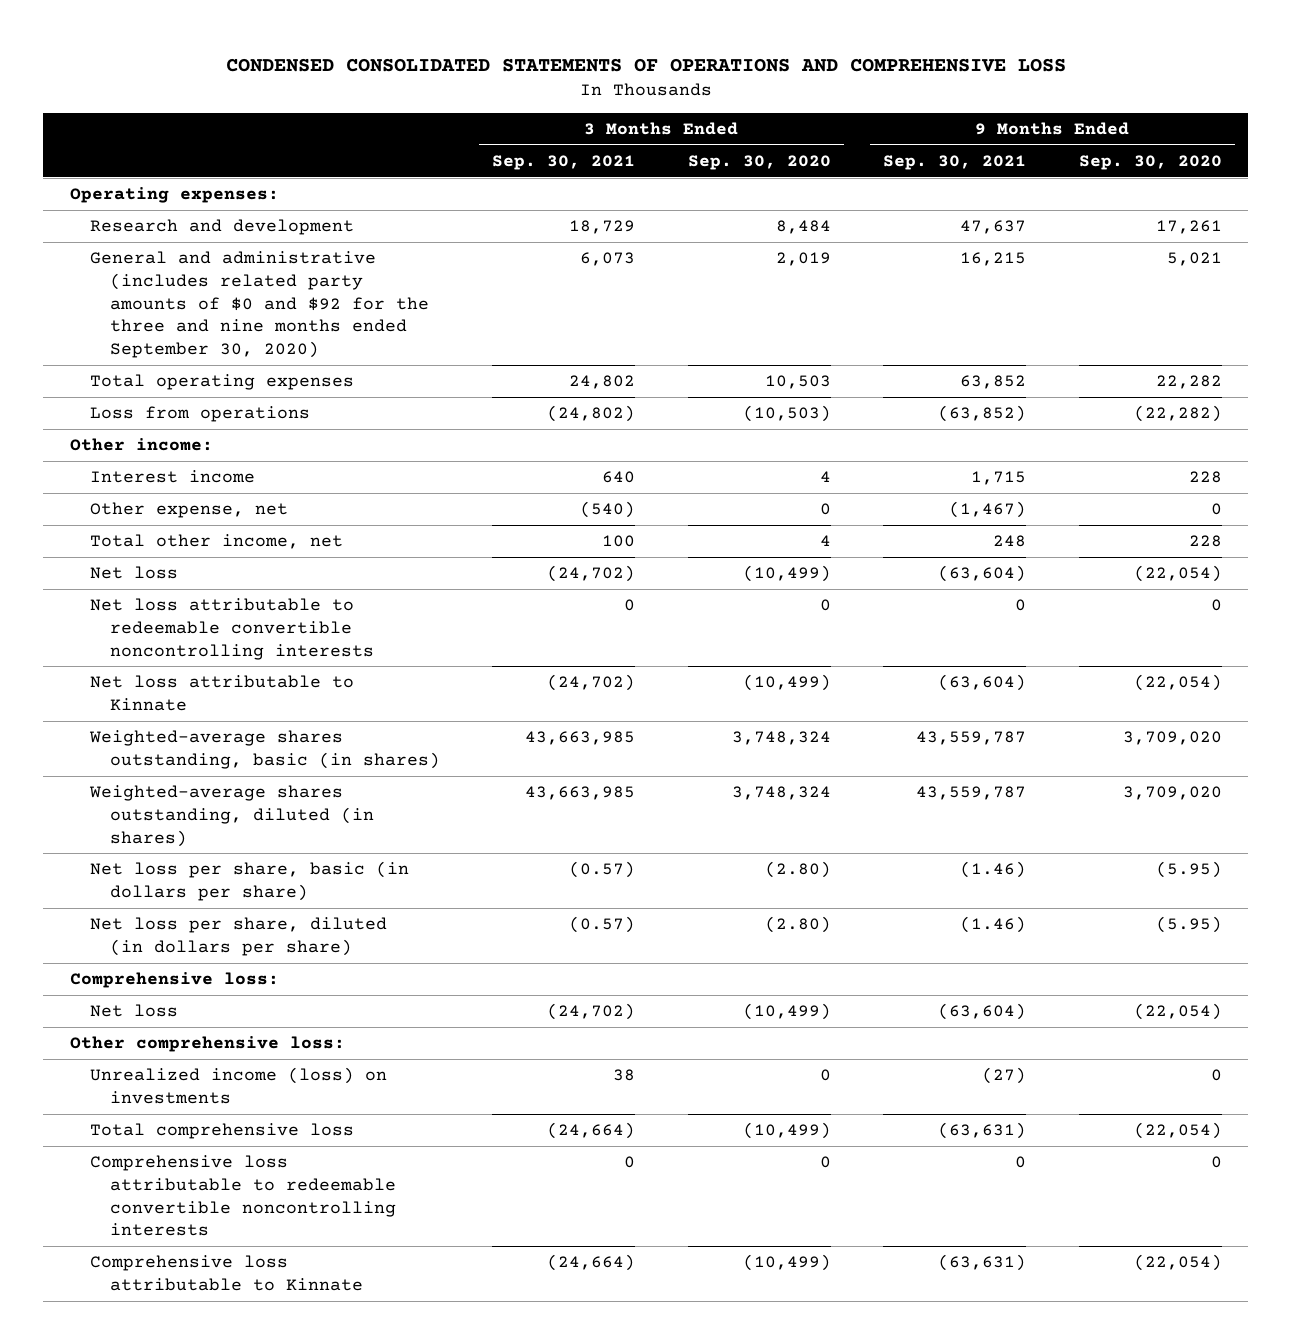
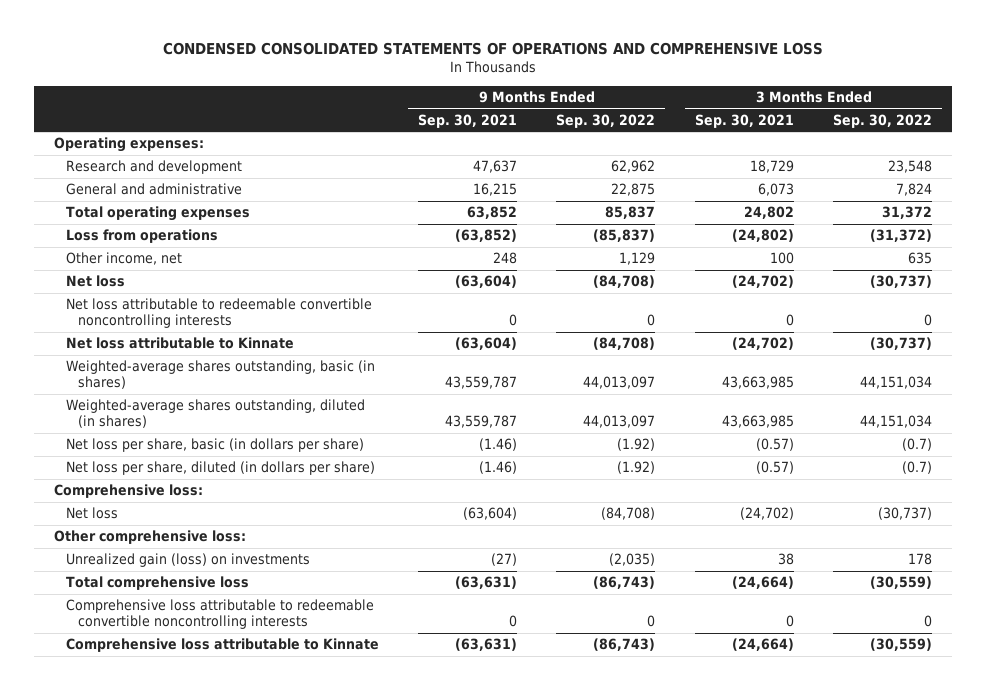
[687,154,831,170] Sep. 30, 2020 -> none
[1078,154,1222,170] Sep. 30, 2020 -> none
none -> [556,113,656,128] Sep. 30, 2022
none -> [833,113,933,128] Sep. 30, 2022
[89,251,429,359] General and administrative (includes related party amounts of $0 and $92 for the three and nine months ended September 30, 2020) -> [65,183,242,196] General and administrative
[69,438,213,452] Other income: -> none
[89,470,255,484] Interest income -> none
[89,502,288,519] Other expense, net -> none
[89,534,343,550] Total other income, net -> [65,252,182,266] Other income, net
[89,1067,387,1104] Unrealized income (loss) on investments -> [65,553,310,568] Unrealized gain (loss) on investments

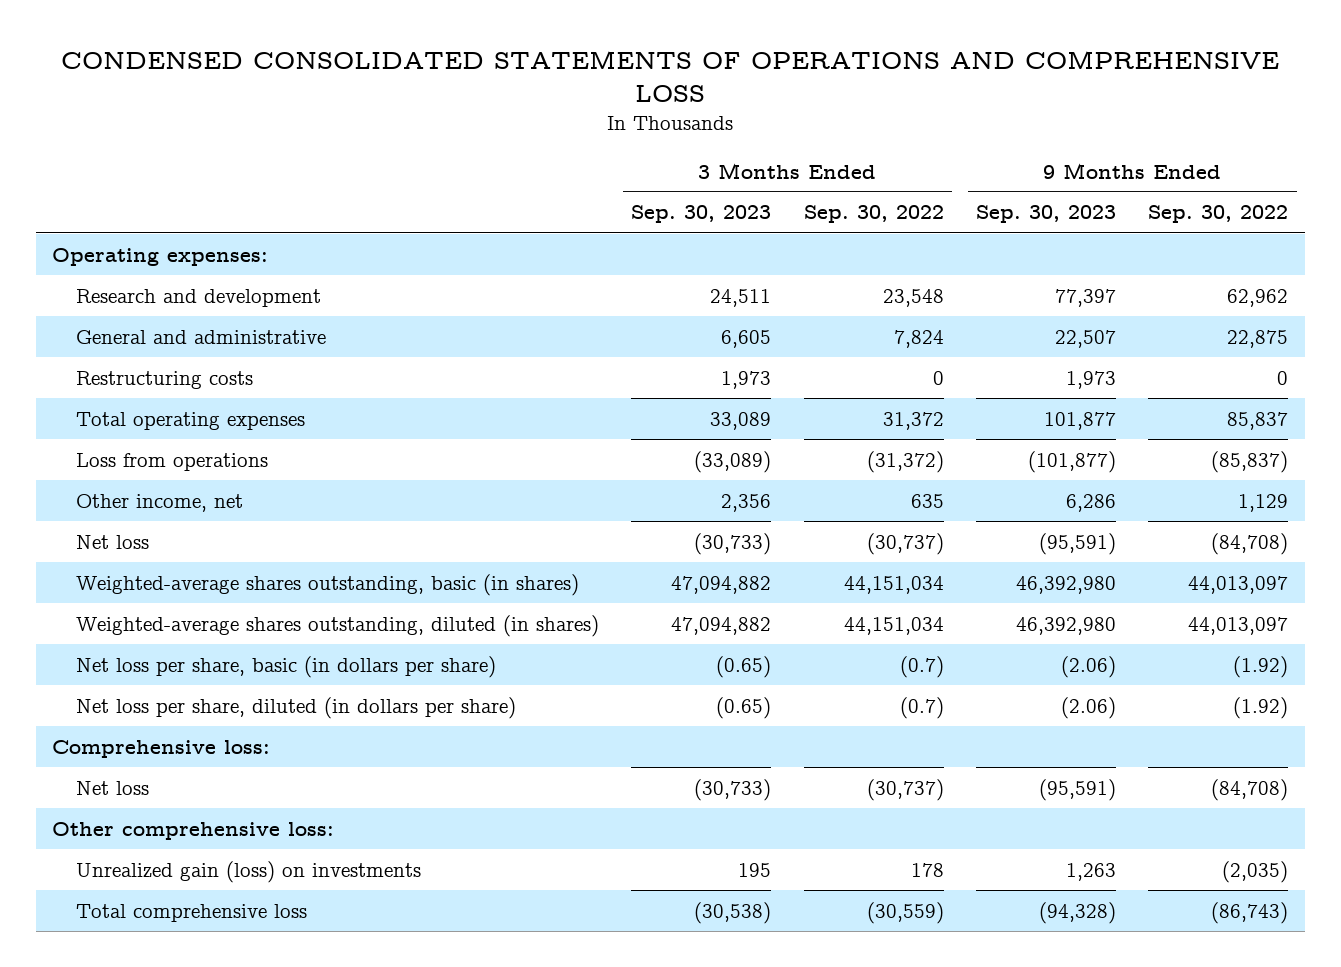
[418,113,518,128] Sep. 30, 2021 -> none
[694,113,794,128] Sep. 30, 2021 -> none
none -> [631,205,772,224] Sep. 30, 2023
none -> [976,205,1117,224] Sep. 30, 2023
none -> [75,370,253,389] Restructuring costs
[65,298,372,329] Net loss attributable to redeemable convertible noncontrolling interests -> none
[65,337,294,350] Net loss attributable to Kinnate -> none
[65,599,374,630] Comprehensive loss attributable to redeemable convertible noncontrolling interests -> none
[65,638,379,653] Comprehensive loss attributable to Kinnate -> none

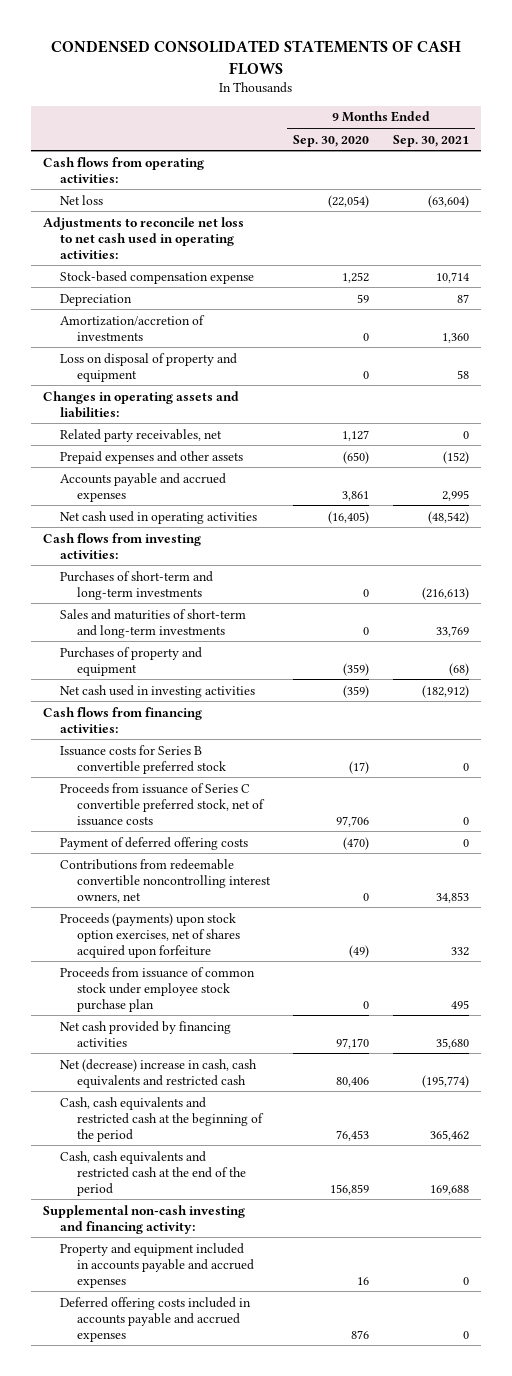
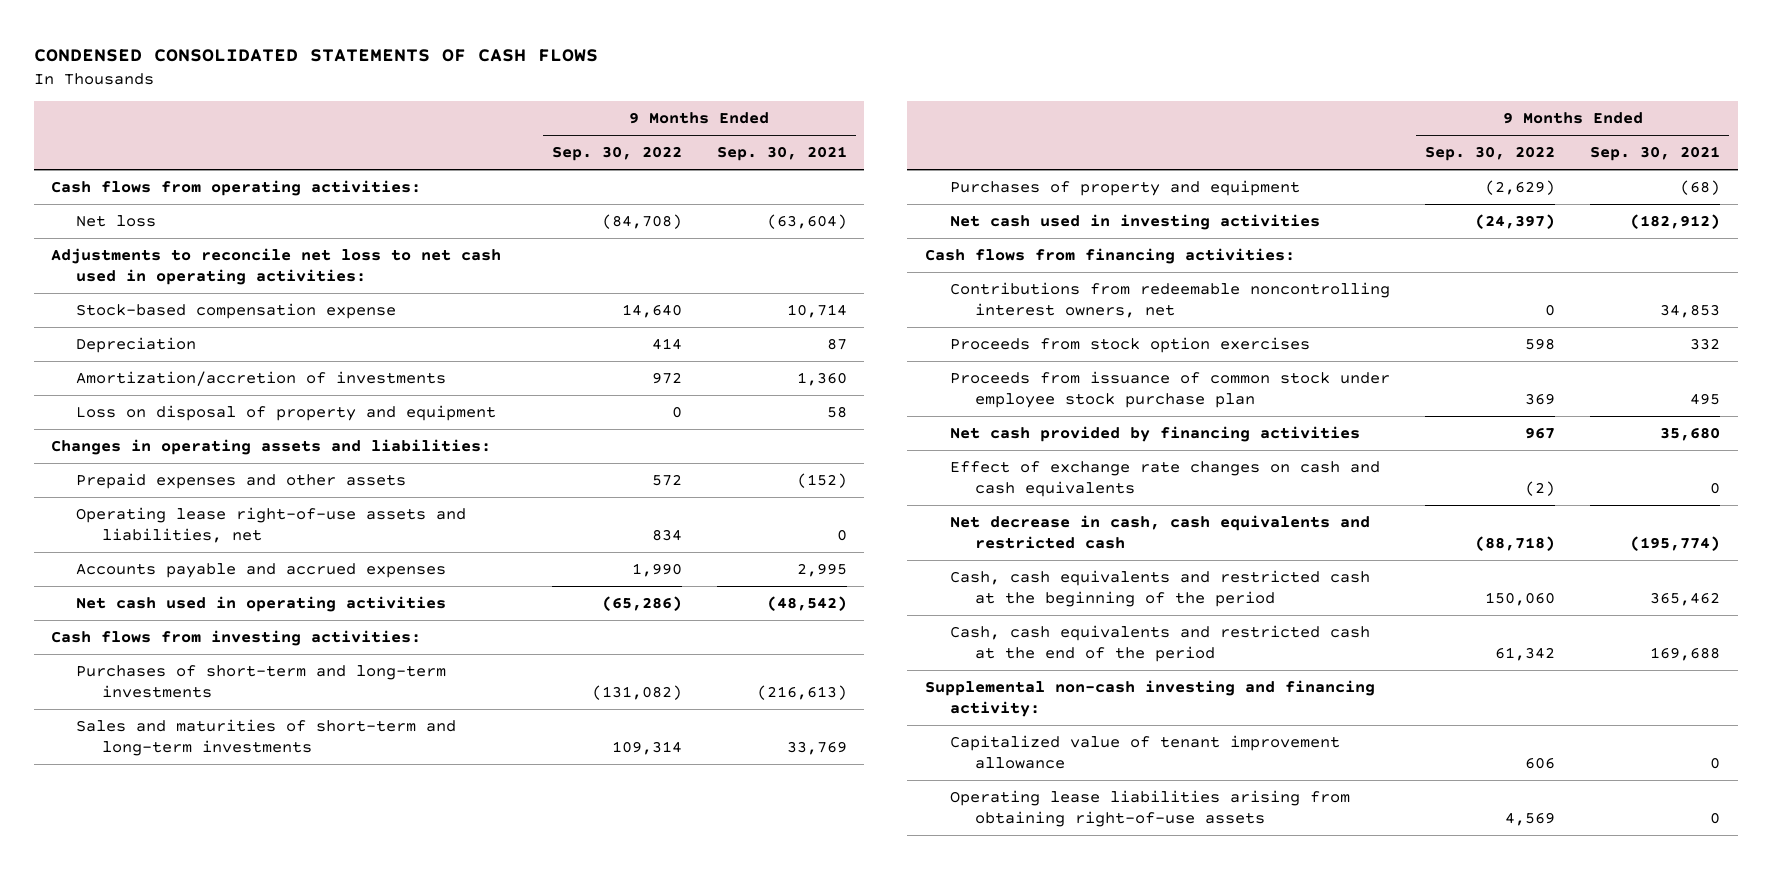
[293,134,370,147] Sep. 30, 2020 -> none
none -> [551,146,682,162] Sep. 30, 2022
[59,428,222,442] Related party receivables, net -> none
none -> [76,507,467,543] Operating lease right-of-use assets and liabilities, net
[59,744,226,774] Issuance costs for Series B convertible preferred stock -> none
[59,782,265,826] Proceeds from issuance of Series C convertible preferred stock, net of issuance costs -> none
[59,836,248,850] Payment of deferred offering costs -> none
[59,858,271,903] Contributions from redeemable convertible noncontrolling interest owners, net -> [949,282,1390,318] Contributions from redeemable noncontrolling interest owners, net
[59,912,240,958] Proceeds (payments) upon stock option exercises, net of shares acquired upon forfeiture -> [949,337,1310,354] Proceeds from stock option exercises
none -> [949,461,1380,497] Effect of exchange rate changes on cash and cash equivalents
[59,1058,257,1088] Net (decrease) increase in cash, cash equivalents and restricted cash -> [949,515,1370,549] Net decrease in cash, cash equivalents and restricted cash
[59,1242,254,1288] Property and equipment included in accounts payable and accrued expenses -> none
[59,1296,251,1342] Deferred offering costs included in accounts payable and accrued expenses -> none
none -> [949,735,1340,769] Capitalized value of tenant improvement allowance
none -> [949,790,1350,827] Operating lease liabilities arising from obtaining right-of-use assets

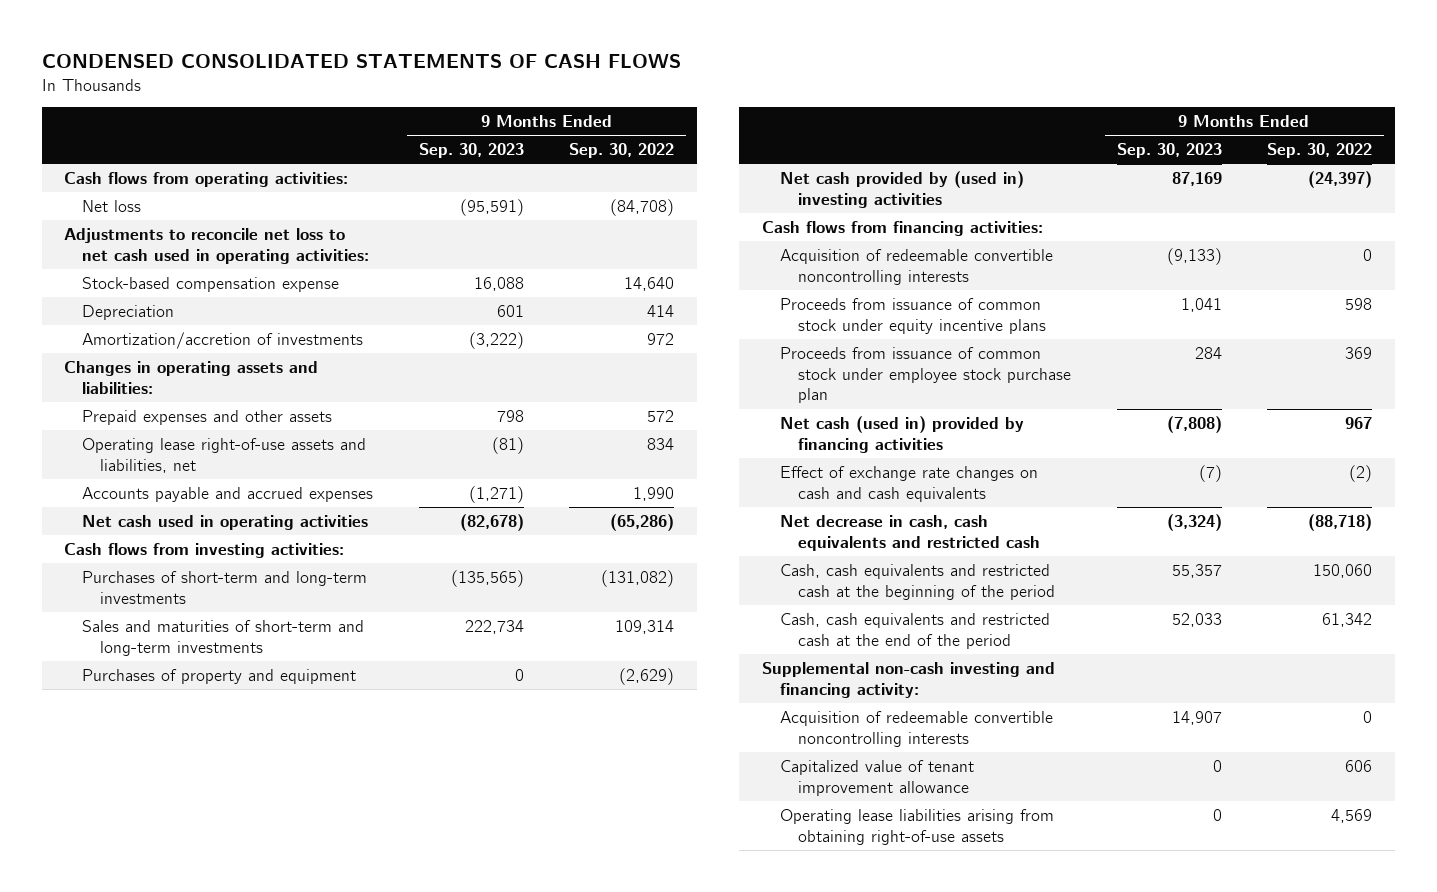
[716,146,847,162] Sep. 30, 2021 -> none
none -> [418,143,524,159] Sep. 30, 2023
[76,405,497,422] Loss on disposal of property and equipment -> none
[949,214,1320,231] Net cash used in investing activities -> [779,170,1024,208] Net cash provided by (used in) investing activities
[949,282,1390,318] Contributions from redeemable noncontrolling interest owners, net -> none
none -> [779,248,1053,285] Acquisition of redeemable convertible noncontrolling interests
[949,337,1310,354] Proceeds from stock option exercises -> [779,297,1046,334] Proceeds from issuance of common stock under equity incentive plans
[949,426,1360,443] Net cash provided by financing activities -> [779,415,1024,453] Net cash (used in) provided by financing activities
none -> [779,710,1053,747] Acquisition of redeemable convertible noncontrolling interests

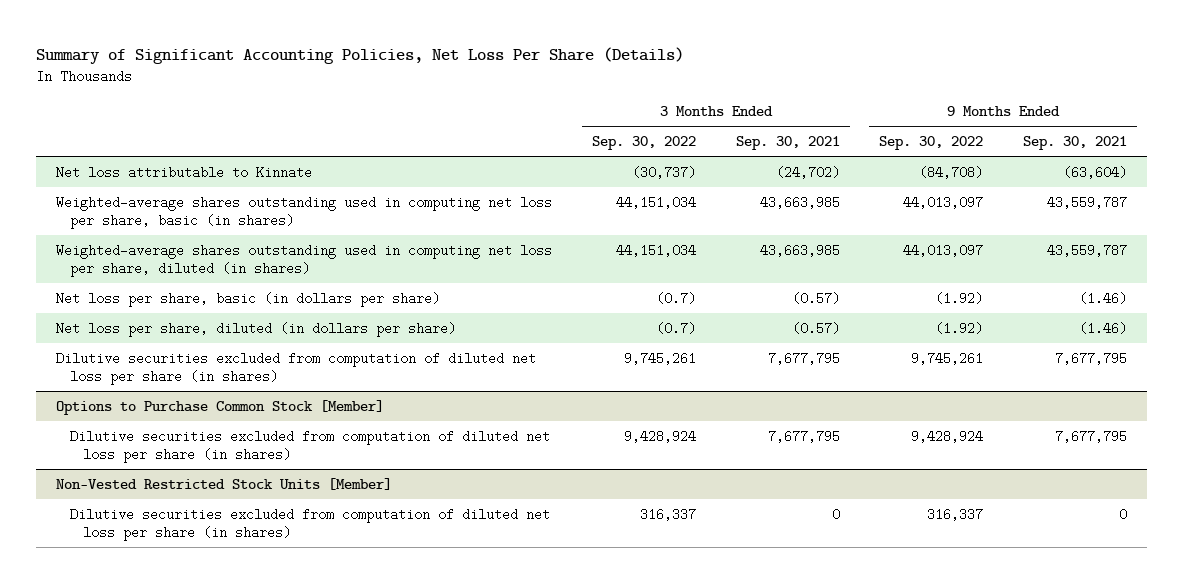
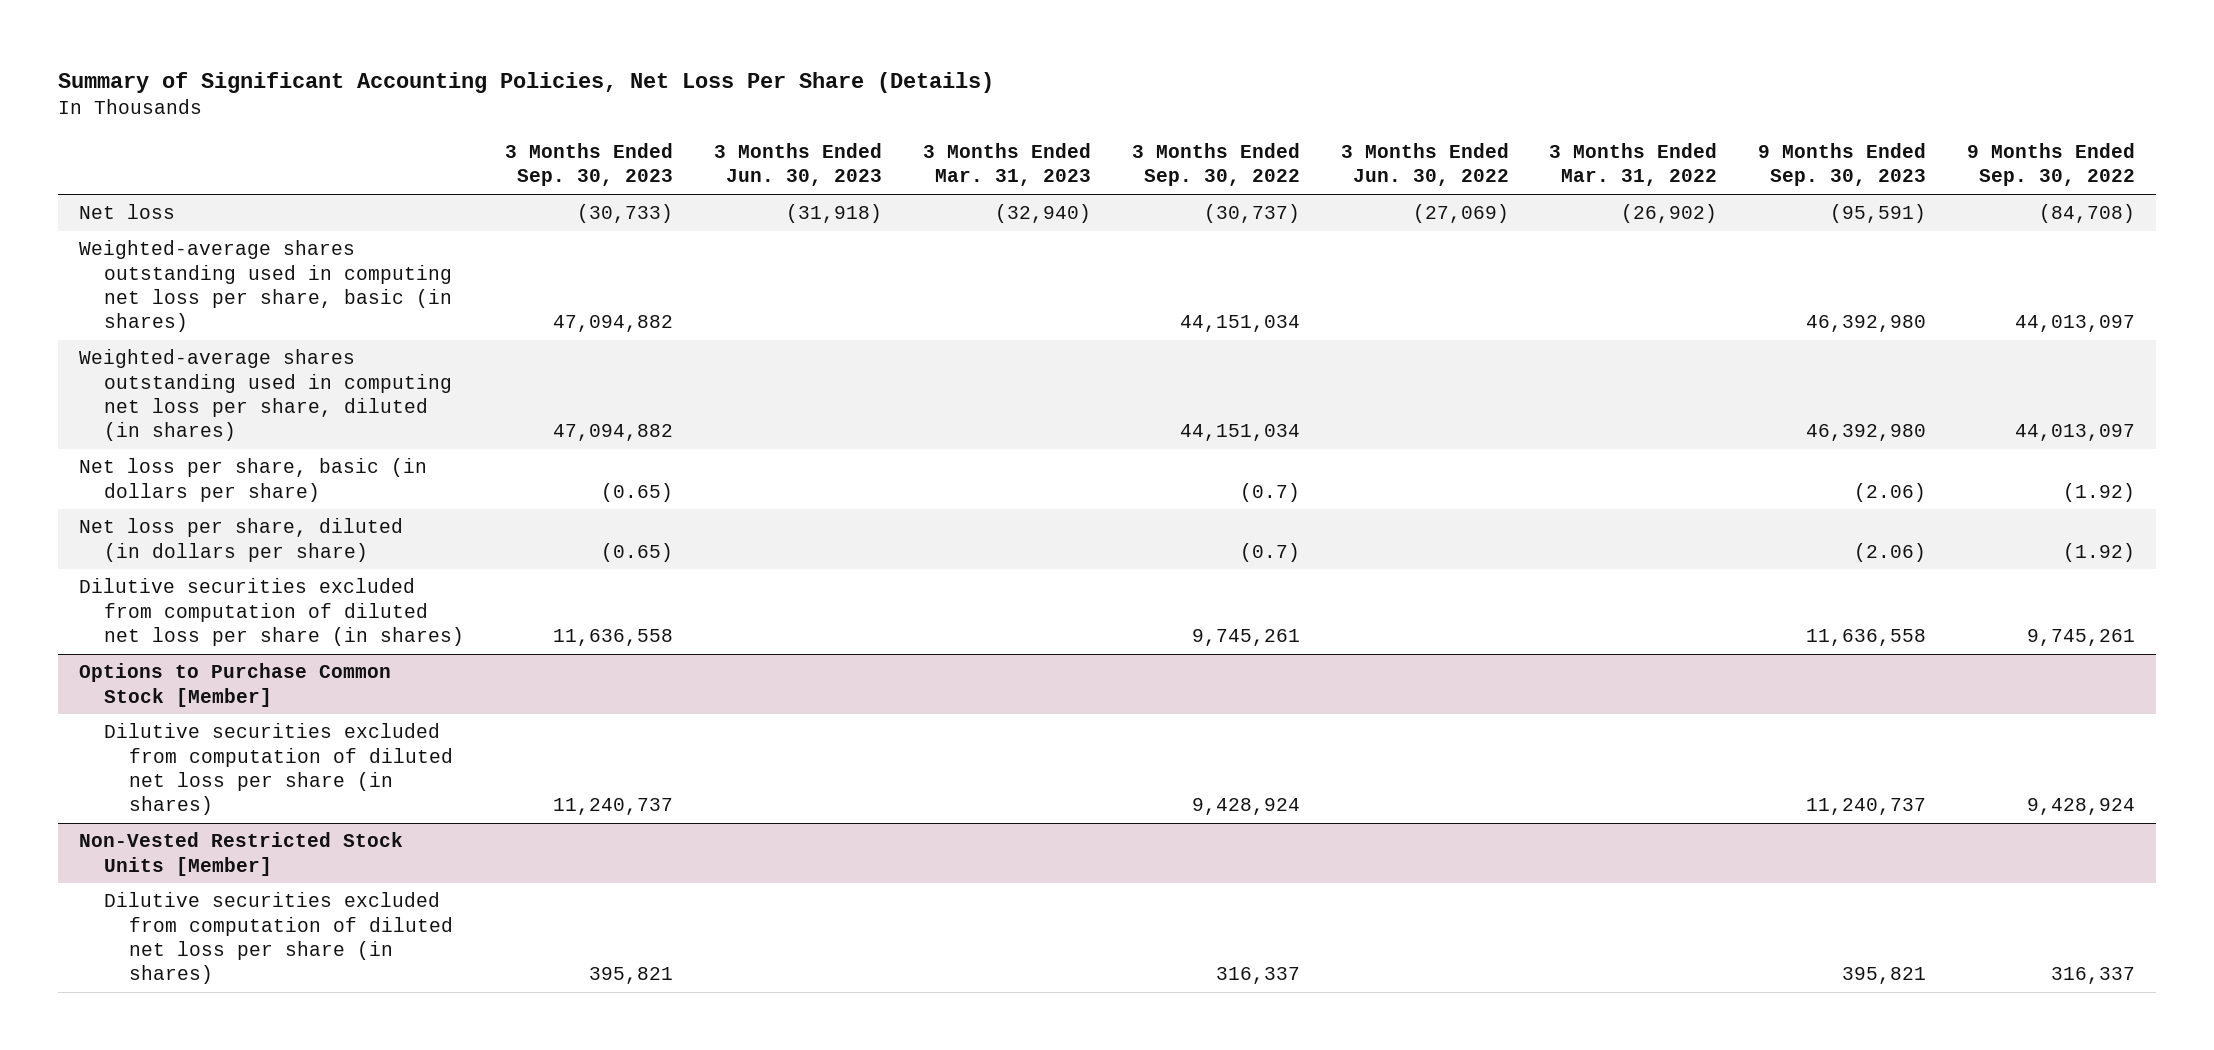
[735,136,840,151] Sep. 30, 2021 -> none
[1023,136,1128,151] Sep. 30, 2021 -> none
none -> [505,143,674,187] 3 Months Ended Sep. 30, 2023
none -> [713,143,882,187] 3 Months Ended Jun. 30, 2023
none -> [922,143,1091,187] 3 Months Ended Mar. 31, 2023
none -> [1340,143,1509,187] 3 Months Ended Jun. 30, 2022
none -> [1549,143,1718,187] 3 Months Ended Mar. 31, 2022
none -> [1758,143,1927,187] 9 Months Ended Sep. 30, 2023
[55,165,312,179] Net loss attributable to Kinnate -> [78,204,175,220] Net loss

